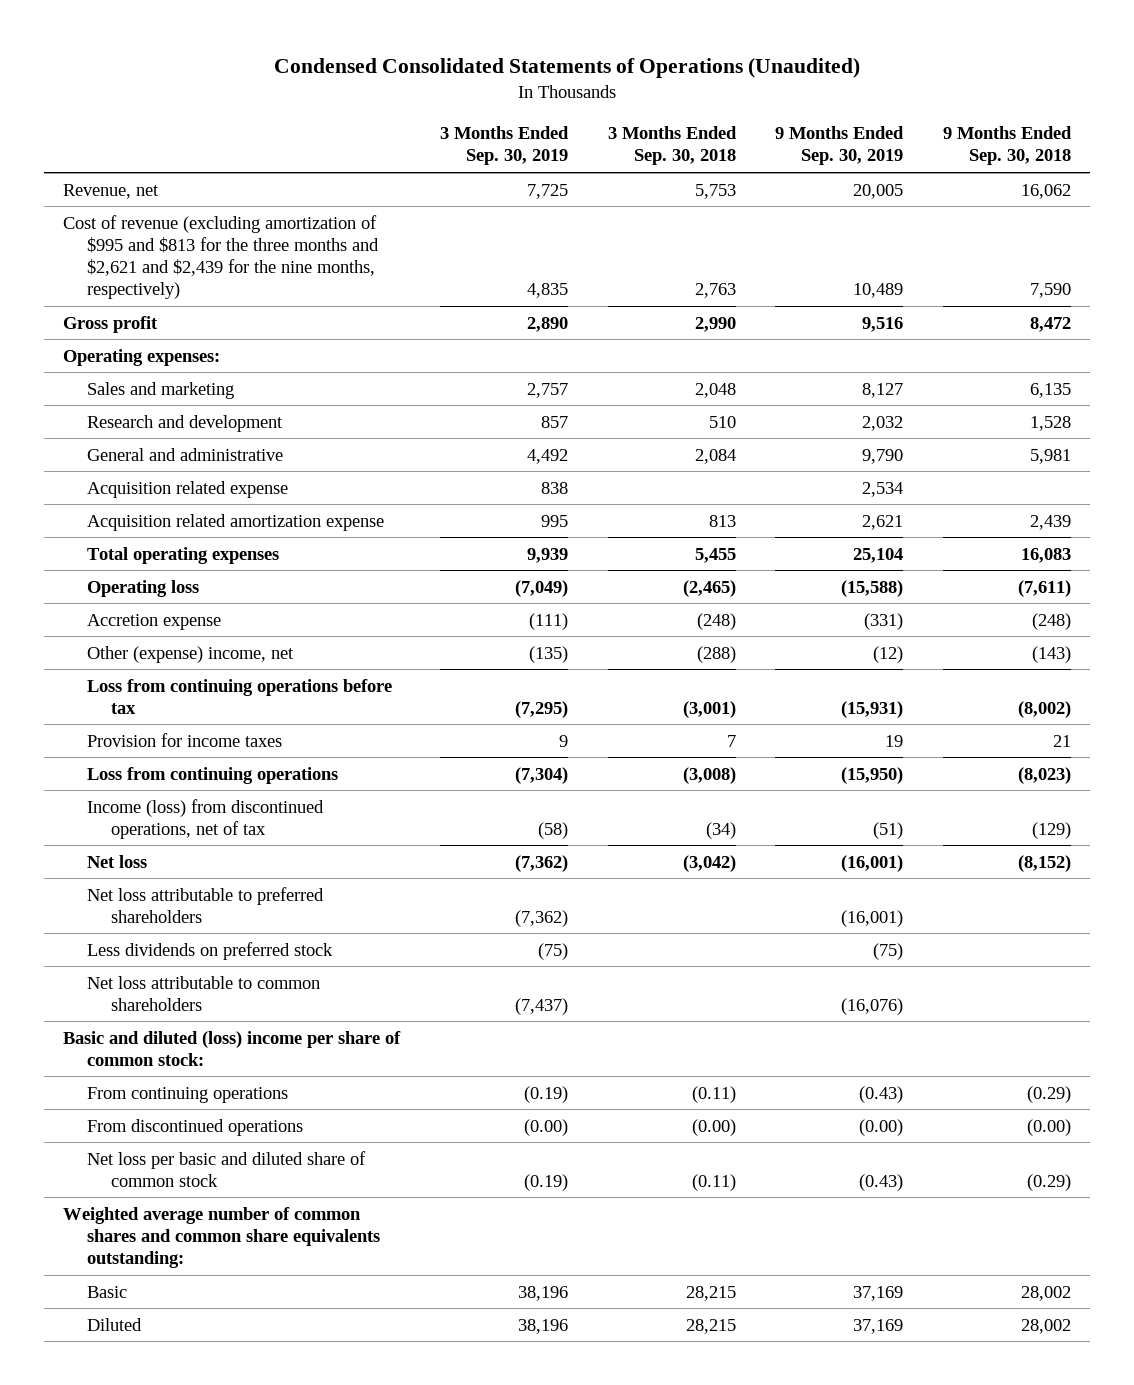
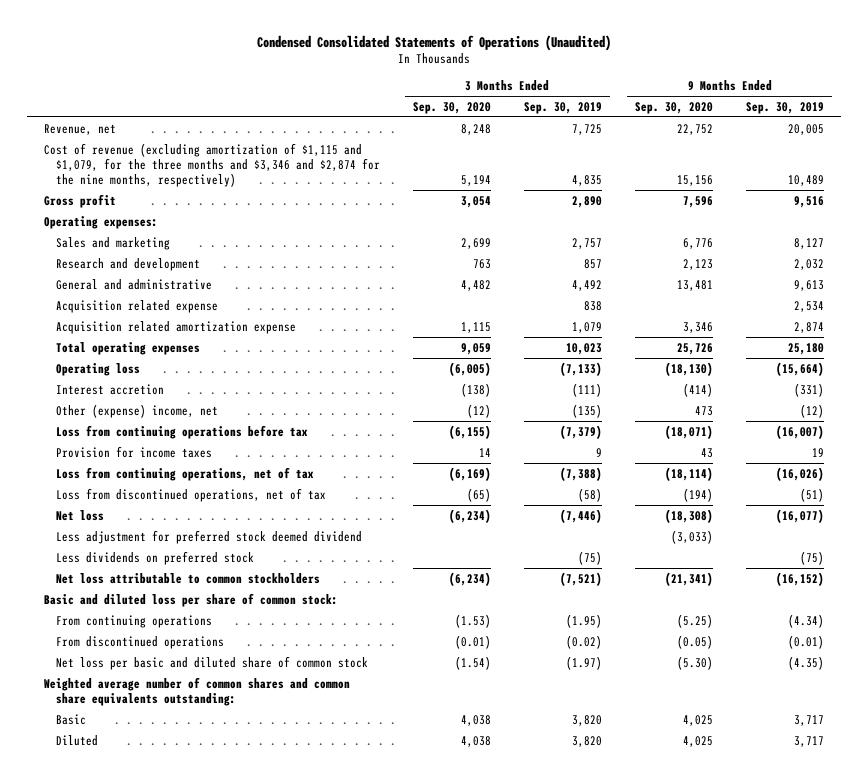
[607,126,737,166] 3 Months Ended Sep. 30, 2018 -> none
[942,126,1072,166] 9 Months Ended Sep. 30, 2018 -> none
none -> [412,101,491,114] Sep. 30, 2020
none -> [634,101,713,114] Sep. 30, 2020
[63,214,380,300] Cost of revenue (excluding amortization of $995 and $813 for the three months and $2,621 and $2,439 for the nine months, respectively) -> [43,142,380,188] Cost of revenue (excluding amortization of $1,115 and $1,079, for the three months and $3,346 and $2,874 for the nine months, respectively)
[862,448,904,464] 9,790 -> [794,279,825,291] 9,613
[540,514,568,527] 995 -> [571,321,602,333] 1,079
[862,514,904,530] 2,621 -> [794,321,825,333] 2,874
[526,547,568,563] 9,939 -> [565,342,602,355] 10,023
[853,547,904,563] 25,104 -> [788,342,825,355] 25,180
[514,579,568,597] (7,049) -> [559,361,602,376] (7,133)
[841,579,904,597] (15,588) -> [776,361,825,376] (15,664)
[87,613,222,630] Accretion expense -> [55,383,164,395] Interest accretion
[514,700,568,718] (7,295) -> [559,424,602,439] (7,379)
[841,700,904,718] (15,931) -> [776,424,825,439] (16,007)
[87,886,325,923] Net loss attributable to preferred shareholders -> none
[87,766,339,784] Loss from continuing operations -> [55,466,314,481] Loss from continuing operations, net of tax
[514,766,568,784] (7,304) -> [559,466,602,481] (7,388)
[841,766,904,784] (15,950) -> [776,466,825,481] (16,026)
[87,798,325,839] Income (loss) from discontinued operations, net of tax -> [55,487,326,502] Loss from discontinued operations, net of tax
[514,854,568,872] (7,362) -> [559,508,602,523] (7,446)
[841,854,904,872] (16,001) -> [776,508,825,523] (16,077)
none -> [55,529,362,544] Less adjustment for preferred stock deemed dividend
[87,975,321,1011] Net loss attributable to common shareholders -> [55,572,320,584] Net loss attributable to common stockholders
[514,997,568,1015] (7,437) -> [559,571,602,586] (7,521)
[841,997,904,1015] (16,076) -> [776,571,825,586] (16,152)
[63,1030,402,1066] Basic and diluted (loss) income per share of common stock: -> [43,592,338,607] Basic and diluted loss per share of common stock:
[523,1085,568,1103] (0.19) -> [565,613,602,628] (1.95)
[859,1085,904,1103] (0.43) -> [788,613,825,628] (4.34)
[523,1118,568,1136] (0.00) -> [565,634,602,649] (0.02)
[859,1118,904,1136] (0.00) -> [788,634,825,649] (0.01)
[523,1173,568,1191] (0.19) -> [565,655,602,670] (1.97)
[859,1173,904,1191] (0.43) -> [788,655,825,670] (4.35)
[517,1285,568,1301] 38,196 -> [571,714,602,726] 3,820
[853,1285,904,1301] 37,169 -> [794,714,825,726] 3,717
[517,1318,568,1334] 38,196 -> [571,735,602,747] 3,820
[853,1318,904,1334] 37,169 -> [794,735,825,747] 3,717

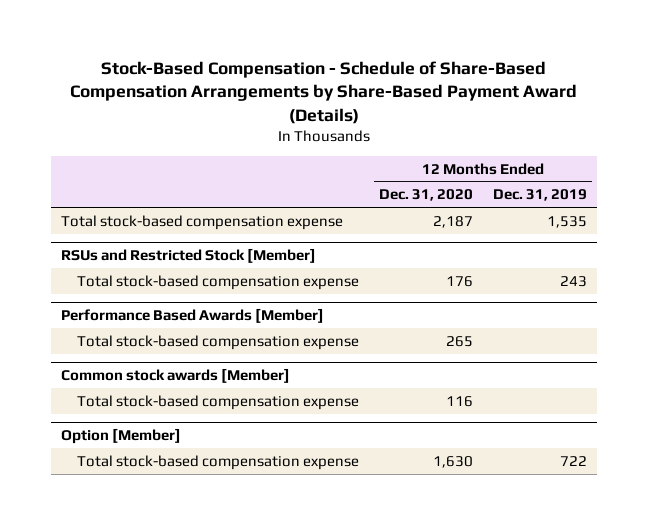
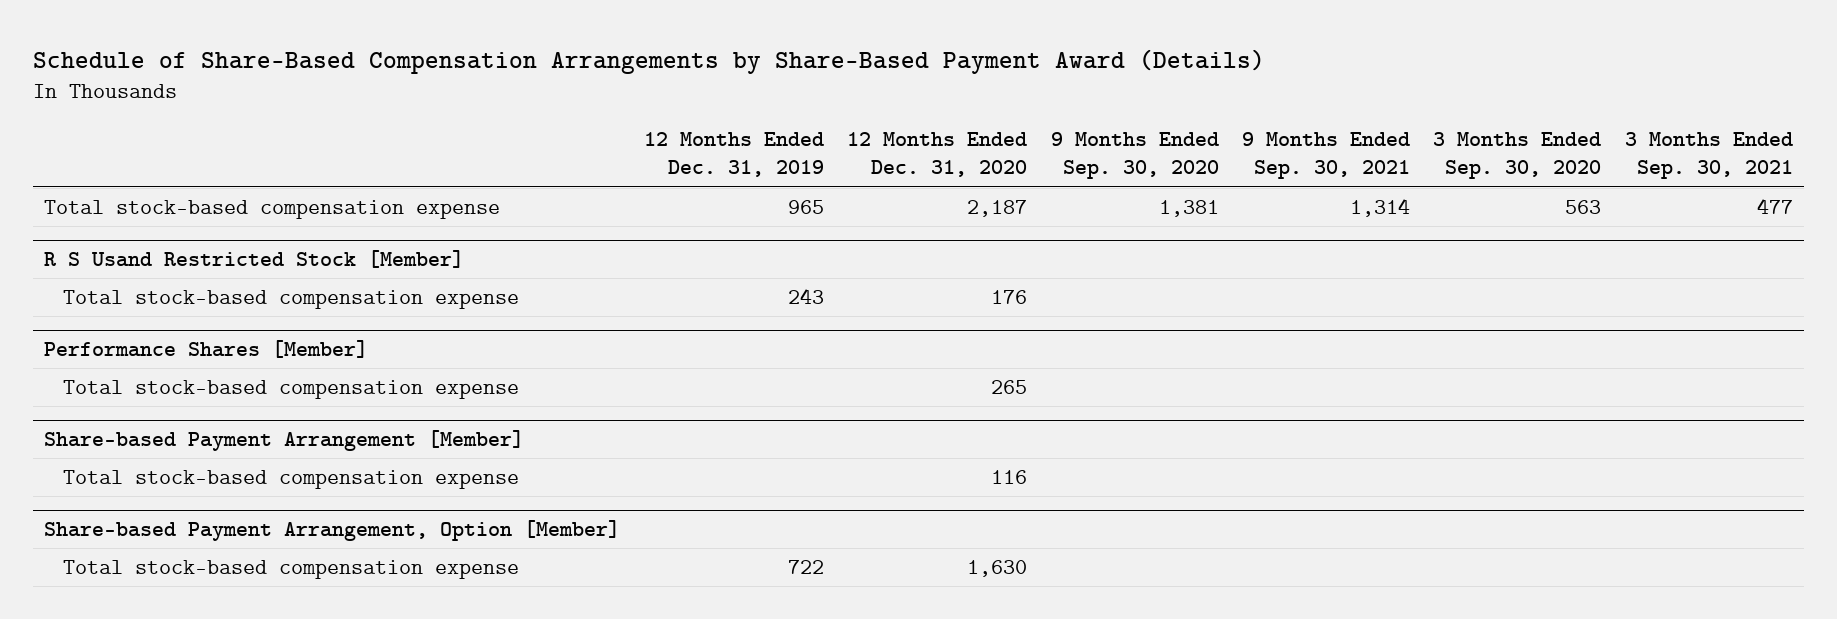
[69,60,577,124] Stock-Based Compensation - Schedule of Share-Based Compensation Arrangements by Share-Based Payment Award (Details) -> [32,48,1265,74] Schedule of Share-Based Compensation Arrangements by Share-Based Payment Award (Details)
none -> [1050,132,1219,180] 9 Months Ended Sep. 30, 2020
none -> [1241,132,1410,180] 9 Months Ended Sep. 30, 2021
none -> [1433,132,1602,180] 3 Months Ended Sep. 30, 2020
none -> [1624,132,1793,180] 3 Months Ended Sep. 30, 2021
[547,215,588,228] 1,535 -> [787,199,824,214] 965
[60,248,316,264] RSUs and Restricted Stock [Member] -> [44,250,465,269] R S Usand Restricted Stock [Member]
[60,308,324,324] Performance Based Awards [Member] -> [44,340,369,359] Performance Shares [Member]
[60,368,290,384] Common stock awards [Member] -> [44,430,525,452] Share-based Payment Arrangement [Member]
[60,428,181,445] Option [Member] -> [44,520,621,542] Share-based Payment Arrangement, Option [Member]

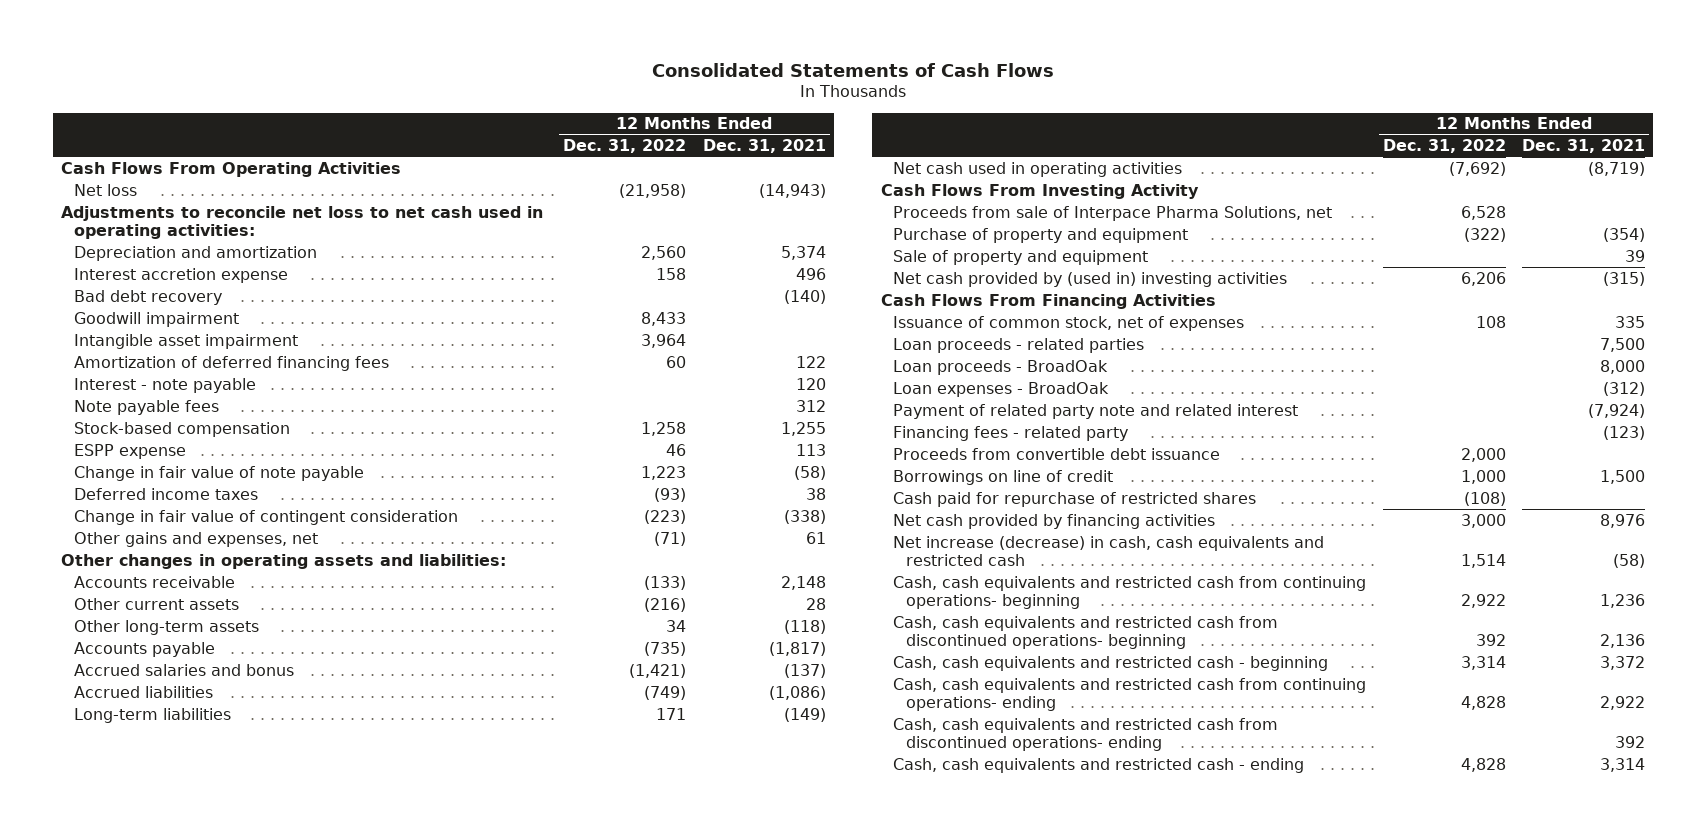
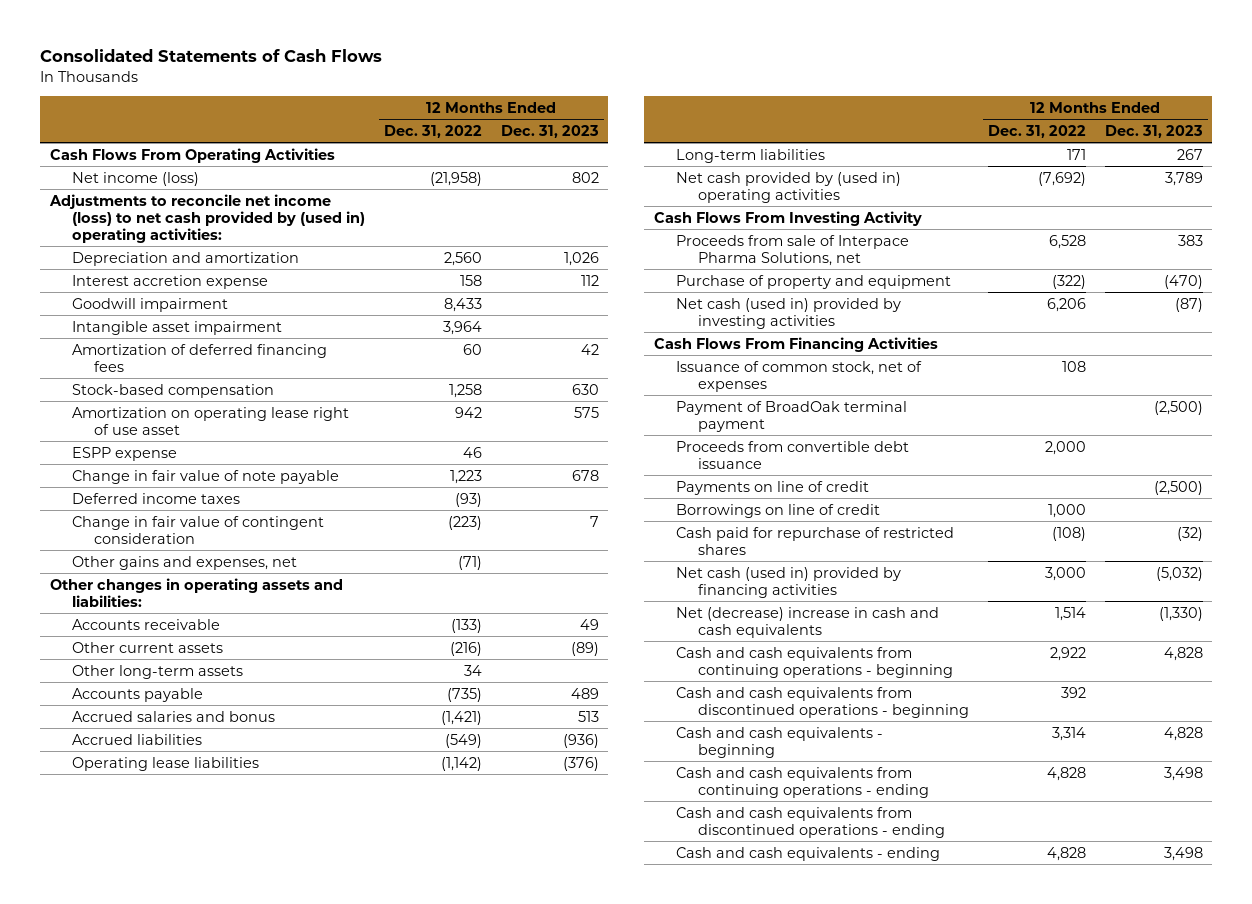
[702,139,826,154] Dec. 31, 2021 -> none
none -> [500,124,599,138] Dec. 31, 2023
[73,183,137,196] Net loss -> [71,171,199,186] Net income (loss)
[60,205,543,239] Adjustments to reconcile net loss to net cash used in operating activities: -> [48,193,365,243] Adjustments to reconcile net income (loss) to net cash provided by (used in) operating activities:
[73,289,222,305] Bad debt recovery -> none
[73,377,256,393] Interest - note payable -> none
[73,399,219,415] Note payable fees -> none
none -> [71,406,349,435] Amortization on operating lease right of use asset
[644,685,687,700] (749) -> [444,733,482,748] (549)
none -> [71,756,259,771] Operating lease liabilities
[893,161,1183,177] Net cash used in operating activities -> [675,171,901,203] Net cash provided by (used in) operating activities
[893,249,1149,265] Sale of property and equipment -> none
[893,271,1288,287] Net cash provided by (used in) investing activities -> [675,297,901,329] Net cash (used in) provided by investing activities
[893,337,1145,353] Loan proceeds - related parties -> none
[893,359,1109,375] Loan proceeds - BroadOak -> none
[893,381,1110,397] Loan expenses - BroadOak -> none
[893,403,1299,419] Payment of related party note and related interest -> none
[893,425,1129,441] Financing fees - related party -> none
none -> [675,400,907,432] Payment of BroadOak terminal payment
none -> [675,480,869,495] Payments on line of credit
[893,513,1216,529] Net cash provided by financing activities -> [675,566,901,598] Net cash (used in) provided by financing activities
[893,535,1325,566] Net increase (decrease) in cash, cash equivalents and restricted cash -> [675,606,939,638] Net (decrease) increase in cash and cash equivalents
[893,575,1367,609] Cash, cash equivalents and restricted cash from continuing operations- beginning -> [675,646,953,678] Cash and cash equivalents from continuing operations - beginning
[893,615,1279,649] Cash, cash equivalents and restricted cash from discontinued operations- beginning -> [675,686,969,718] Cash and cash equivalents from discontinued operations - beginning
[893,655,1329,671] Cash, cash equivalents and restricted cash - beginning -> [675,726,883,758] Cash and cash equivalents - beginning
[893,677,1367,711] Cash, cash equivalents and restricted cash from continuing operations- ending -> [675,766,929,798] Cash and cash equivalents from continuing operations - ending
[893,717,1279,751] Cash, cash equivalents and restricted cash from discontinued operations- ending -> [675,806,945,838] Cash and cash equivalents from discontinued operations - ending
[893,757,1305,773] Cash, cash equivalents and restricted cash - ending -> [675,846,940,861] Cash and cash equivalents - ending

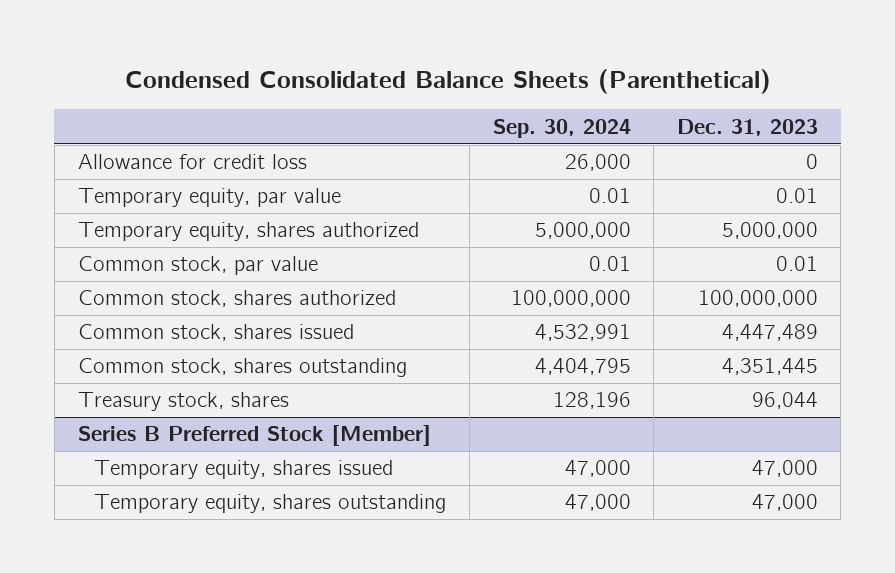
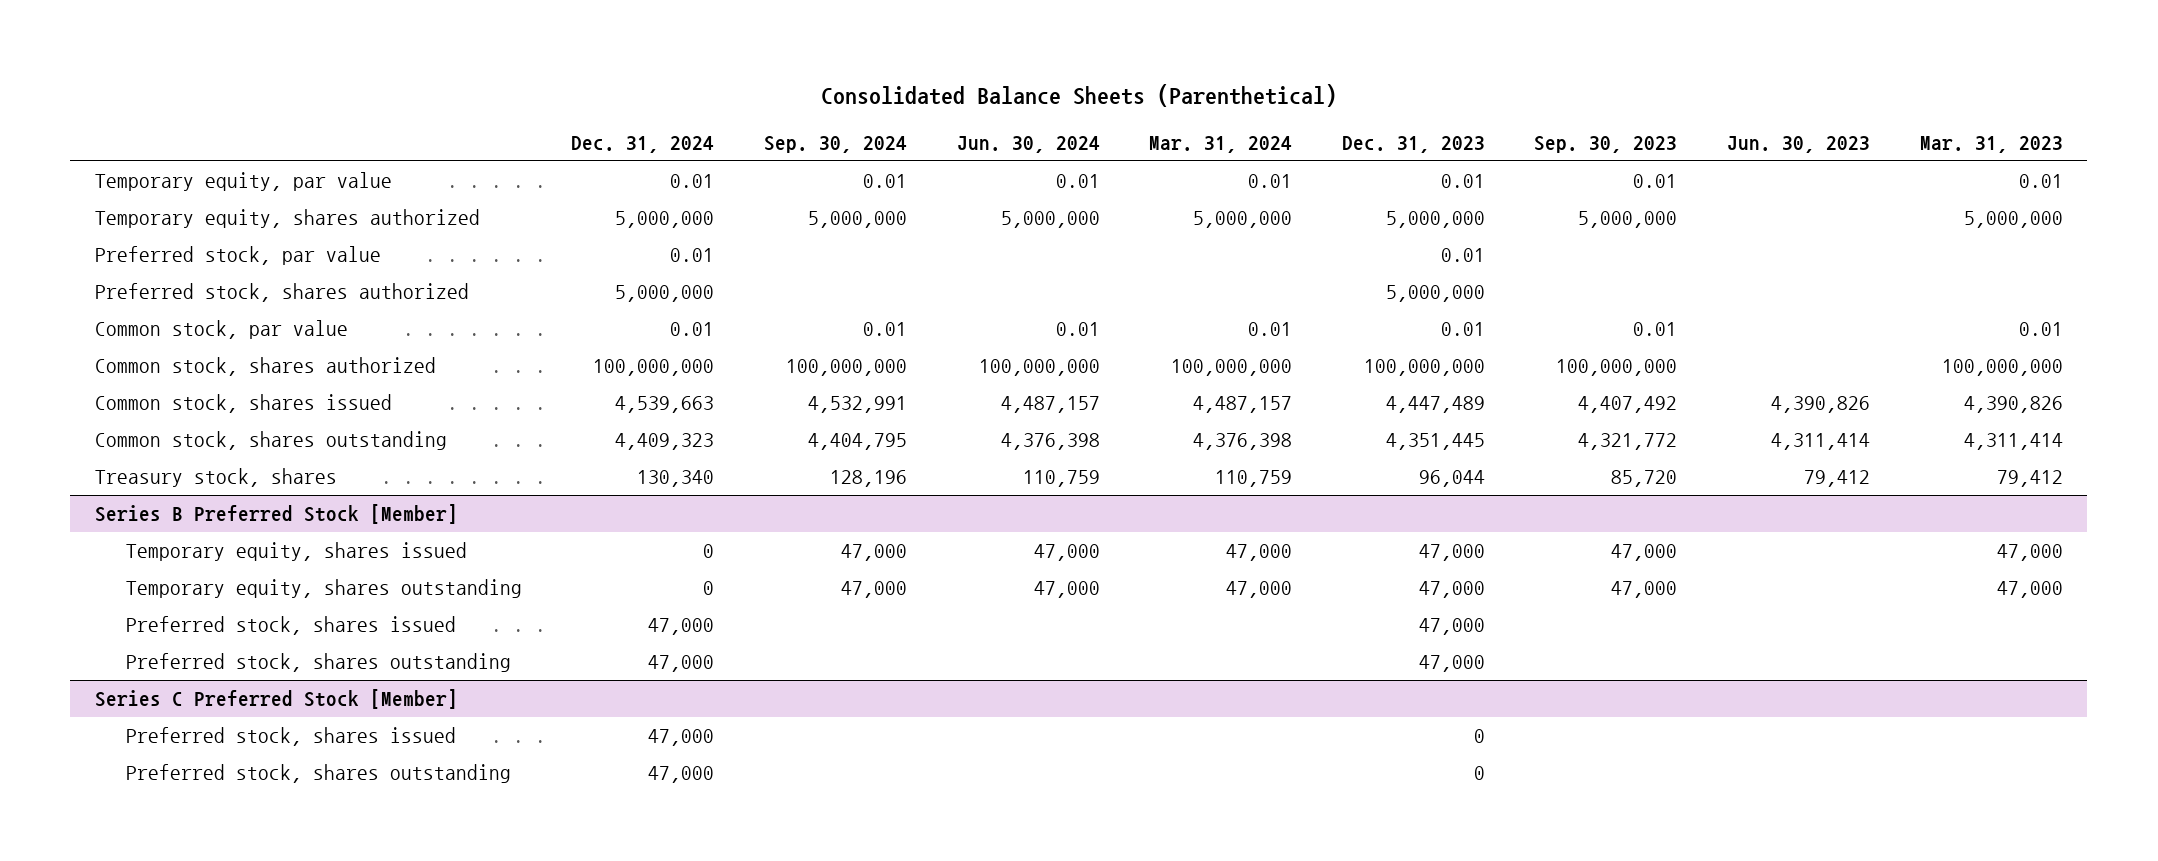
[124,68,771,94] Condensed Consolidated Balance Sheets (Parenthetical) -> [820,83,1337,107] Consolidated Balance Sheets (Parenthetical)
none -> [571,135,715,153] Dec. 31, 2024
none -> [956,135,1100,153] Jun. 30, 2024
none -> [1149,135,1293,153] Mar. 31, 2024
none -> [1534,135,1678,153] Sep. 30, 2023
none -> [1727,135,1871,153] Jun. 30, 2023
none -> [1919,135,2063,153] Mar. 31, 2023
[77,154,307,170] Allowance for credit loss -> none
none -> [95,246,382,266] Preferred stock, par value
none -> [95,283,470,303] Preferred stock, shares authorized
none -> [125,616,456,636] Preferred stock, shares issued
none -> [125,653,511,673] Preferred stock, shares outstanding
none -> [95,689,459,710] Series C Preferred Stock [Member]
none -> [125,727,456,747] Preferred stock, shares issued
none -> [125,764,511,784] Preferred stock, shares outstanding

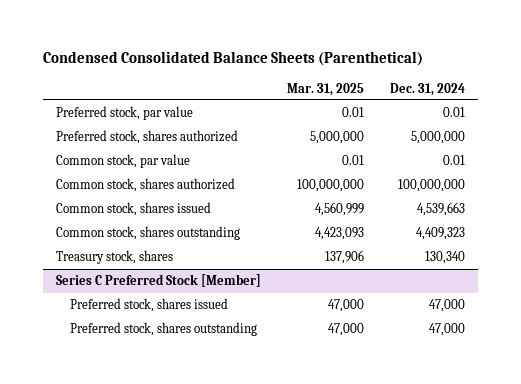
[820,83,1337,107] Consolidated Balance Sheets (Parenthetical) -> [43,51,424,67] Condensed Consolidated Balance Sheets (Parenthetical)
[763,135,907,153] Sep. 30, 2024 -> none
[956,135,1100,153] Jun. 30, 2024 -> none
[1149,135,1293,153] Mar. 31, 2024 -> none
[1341,135,1485,153] Dec. 31, 2023 -> none
[1534,135,1678,153] Sep. 30, 2023 -> none
[1727,135,1871,153] Jun. 30, 2023 -> none
[1919,135,2063,153] Mar. 31, 2023 -> none
none -> [287,82,365,96] Mar. 31, 2025
[95,172,393,192] Temporary equity, par value -> none
[95,209,481,229] Temporary equity, shares authorized -> none
[95,504,459,525] Series B Preferred Stock [Member] -> none
[125,542,467,562] Temporary equity, shares issued -> none
[125,579,522,599] Temporary equity, shares outstanding -> none
[125,616,456,636] Preferred stock, shares issued -> none
[125,653,511,673] Preferred stock, shares outstanding -> none

